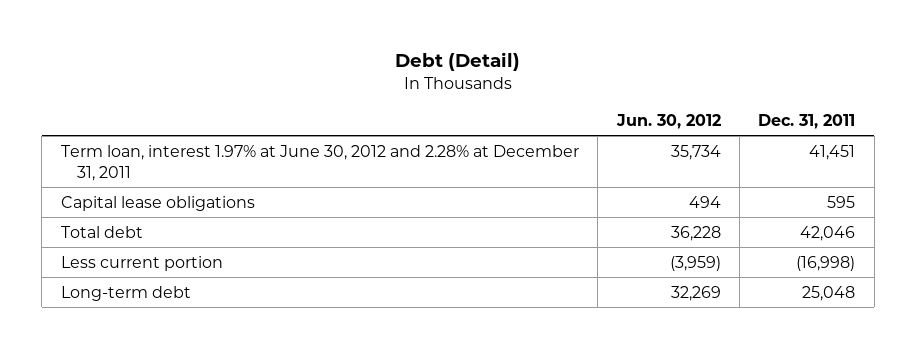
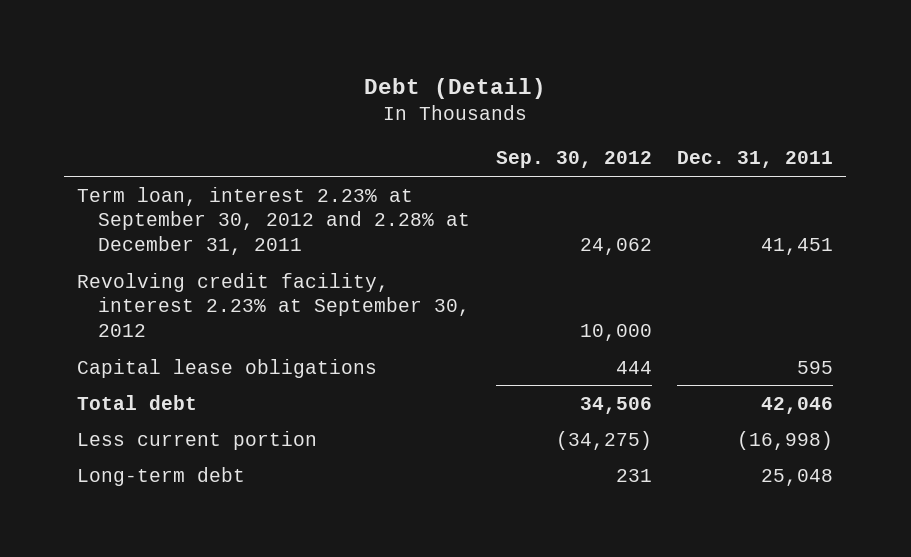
[615,113,721,129] Jun. 30, 2012 -> none
none -> [495,151,652,169] Sep. 30, 2012
[60,144,579,181] Term loan, interest 1.97% at June 30, 2012 and 2.28% at December 31, 2011 -> [77,186,470,256] Term loan, interest 2.23% at September 30, 2012 and 2.28% at December 31, 2011
none -> [77,272,470,338] Revolving credit facility, interest 2.23% at September 30, 2012

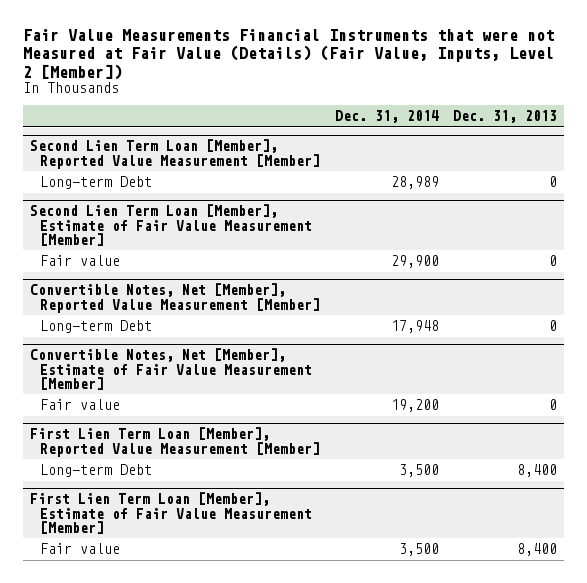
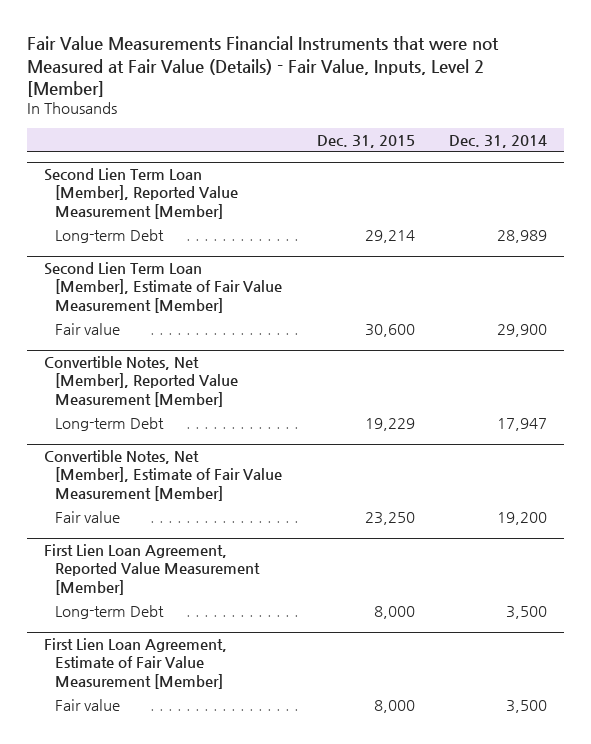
[22,29,554,80] Fair Value Measurements Financial Instruments that were not Measured at Fair Value (Details) (Fair Value, Inputs, Level 2 [Member]) -> [27,36,500,97] Fair Value Measurements Financial Instruments that were not Measured at Fair Value (Details) - Fair Value, Inputs, Level 2 [Member]
[453,110,558,124] Dec. 31, 2013 -> none
none -> [316,134,415,148] Dec. 31, 2015
[390,320,439,334] 17,948 -> [496,418,547,432] 17,947
[30,427,321,457] First Lien Term Loan [Member], Reported Value Measurement [Member] -> [44,544,261,595] First Lien Loan Agreement, Reported Value Measurement [Member]
[30,492,313,534] First Lien Term Loan [Member], Estimate of Fair Value Measurement [Member] -> [44,638,228,689] First Lien Loan Agreement, Estimate of Fair Value Measurement [Member]

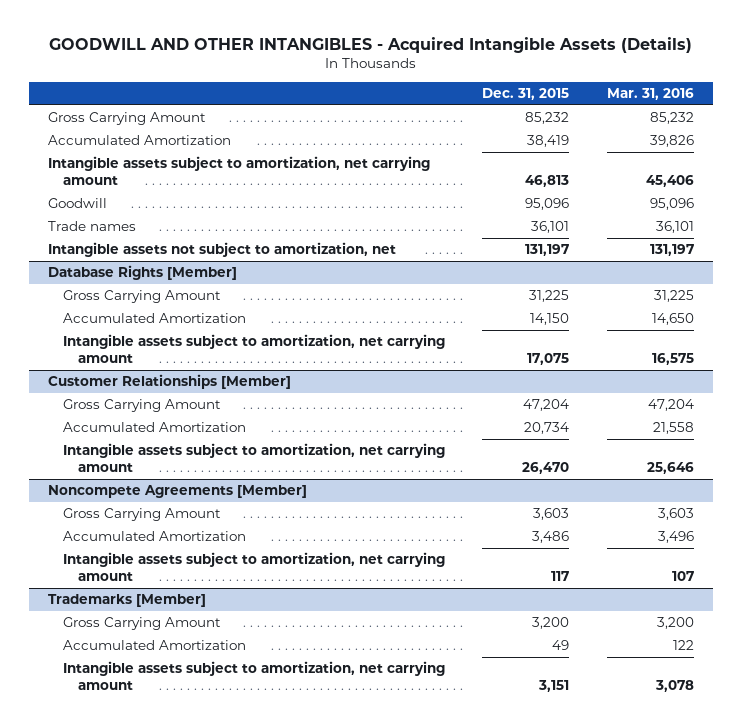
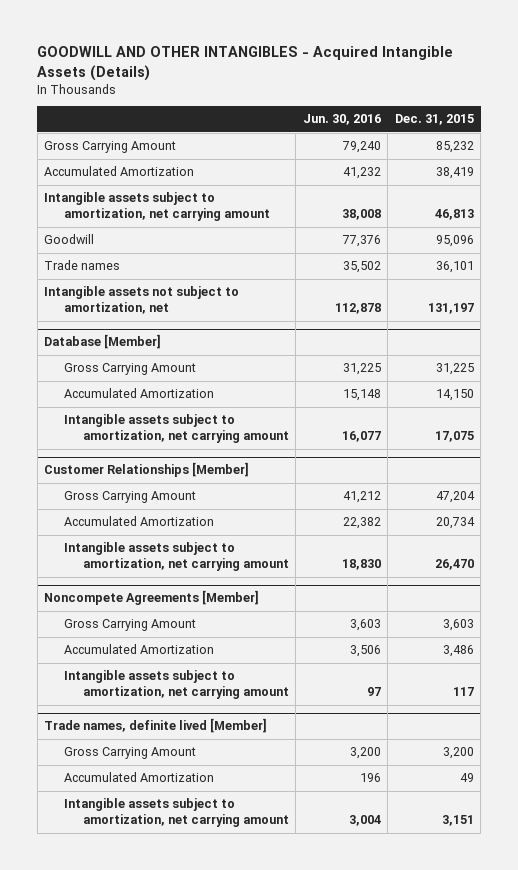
[607,88,695,101] Mar. 31, 2016 -> none
none -> [302,114,381,126] Jun. 30, 2016
[47,265,237,281] Database Rights [Member] -> [44,334,162,350] Database [Member]
[47,594,206,608] Trademarks [Member] -> [44,718,268,734] Trade names, definite lived [Member]

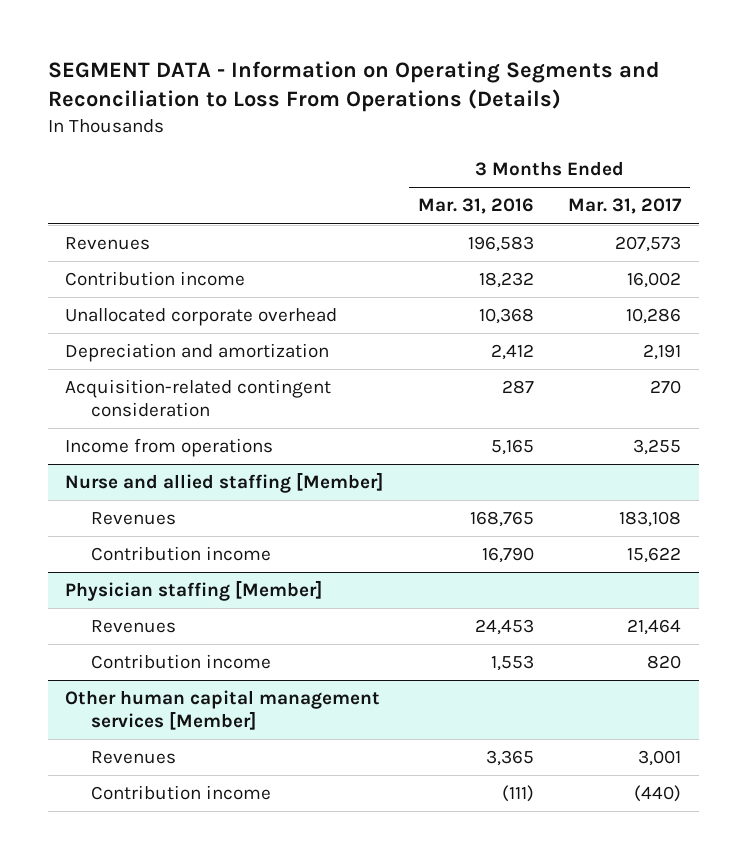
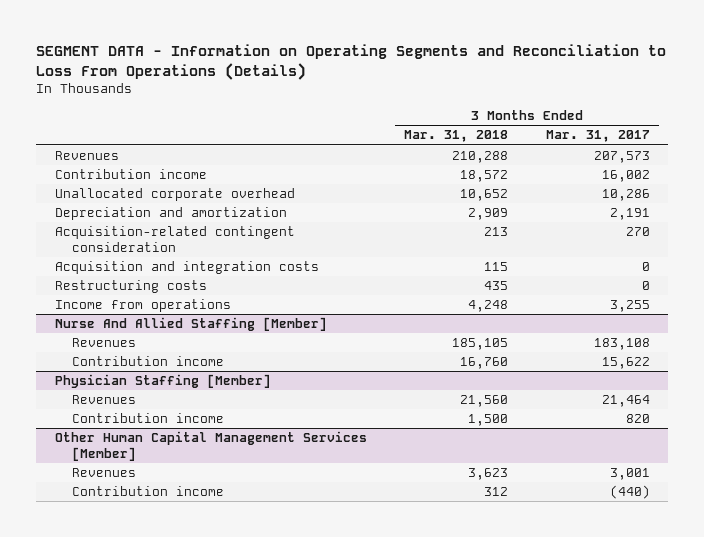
[417,198,534,215] Mar. 31, 2016 -> none
none -> [404,130,509,143] Mar. 31, 2018
none -> [54,261,319,275] Acquisition and integration costs
none -> [54,280,207,294] Restructuring costs
[65,472,384,494] Nurse and allied staffing [Member] -> [54,317,327,332] Nurse And Allied Staffing [Member]
[65,580,323,602] Physician staffing [Member] -> [54,374,271,389] Physician Staffing [Member]
[65,690,381,730] Other human capital management services [Member] -> [54,431,367,461] Other Human Capital Management Services [Member]

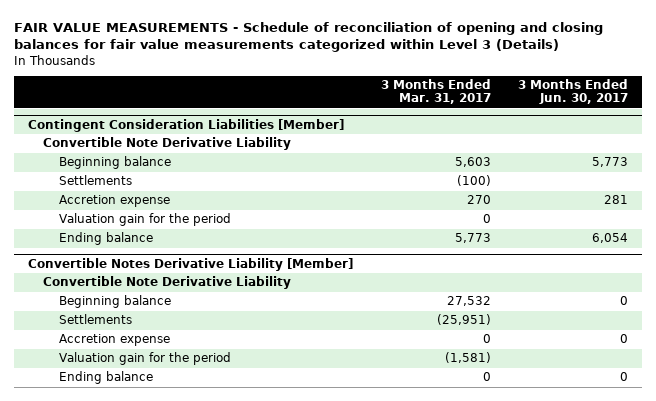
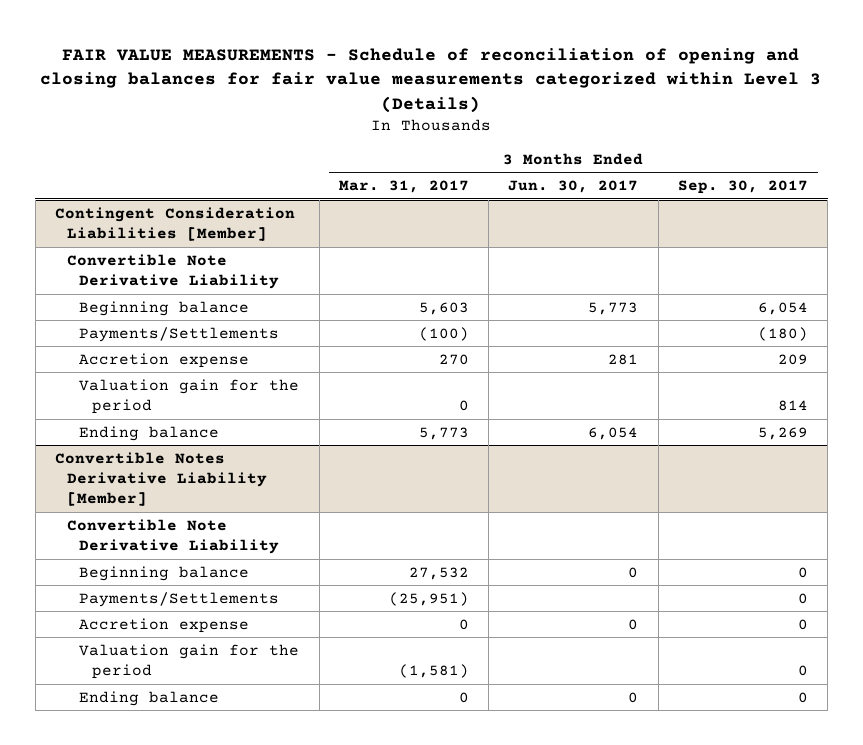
none -> [677,180,808,195] Sep. 30, 2017
[58,175,132,186] Settlements -> [79,326,280,342] Payments/Settlements
[58,314,132,325] Settlements -> [79,591,280,607] Payments/Settlements

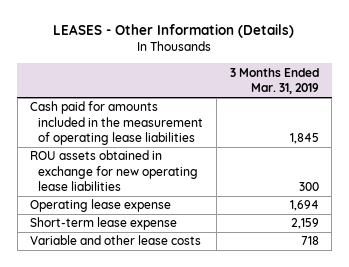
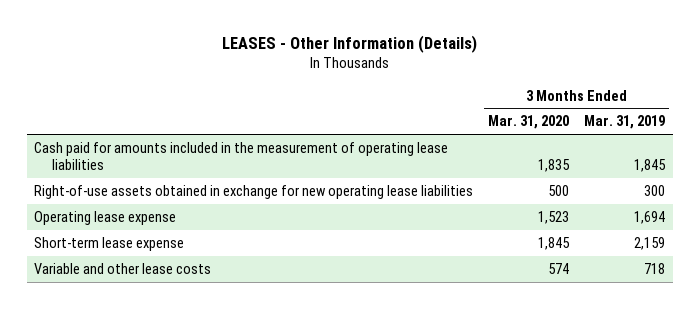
none -> [488,115,570,130] Mar. 31, 2020
[30,150,199,192] ROU assets obtained in exchange for new operating lease liabilities -> [34,184,474,199] Right-of-use assets obtained in exchange for new operating lease liabilities

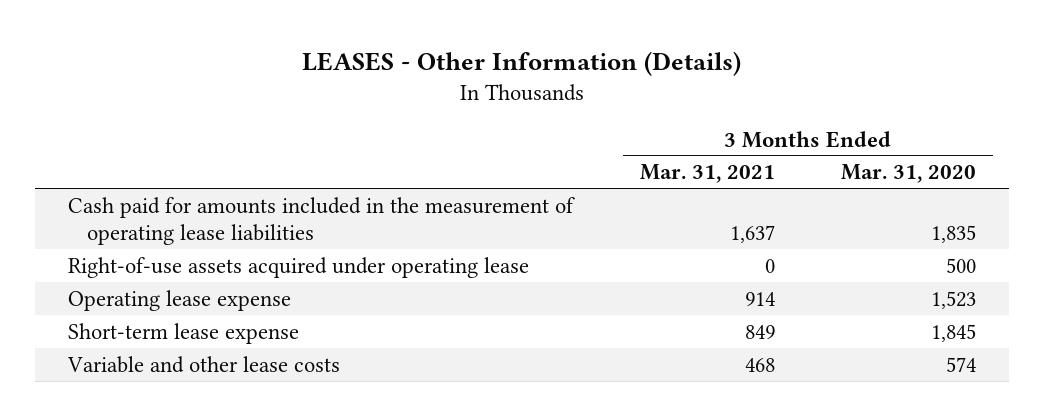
[584,115,666,130] Mar. 31, 2019 -> none
none -> [639,164,775,184] Mar. 31, 2021
[34,184,474,199] Right-of-use assets obtained in exchange for new operating lease liabilities -> [68,256,530,278] Right-of-use assets acquired under operating lease

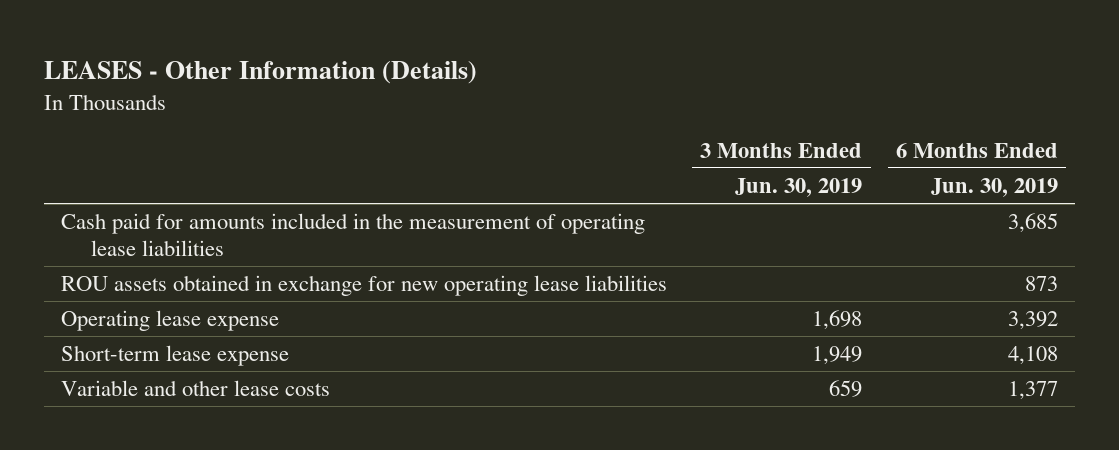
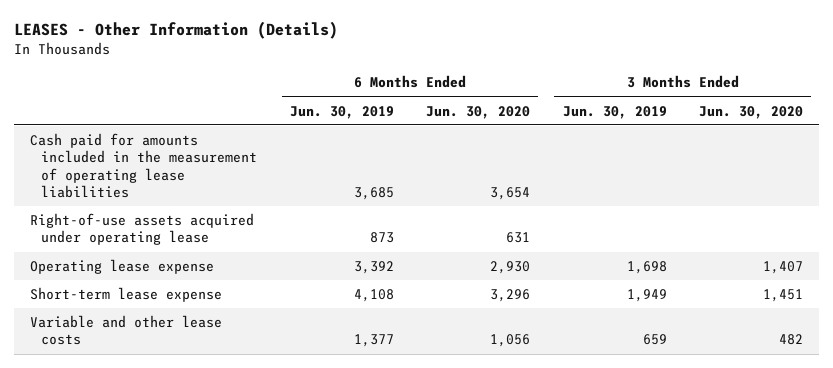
none -> [426,105,531,119] Jun. 30, 2020
none -> [698,105,803,119] Jun. 30, 2020
[60,275,667,297] ROU assets obtained in exchange for new operating lease liabilities -> [29,213,254,246] Right-of-use assets acquired under operating lease

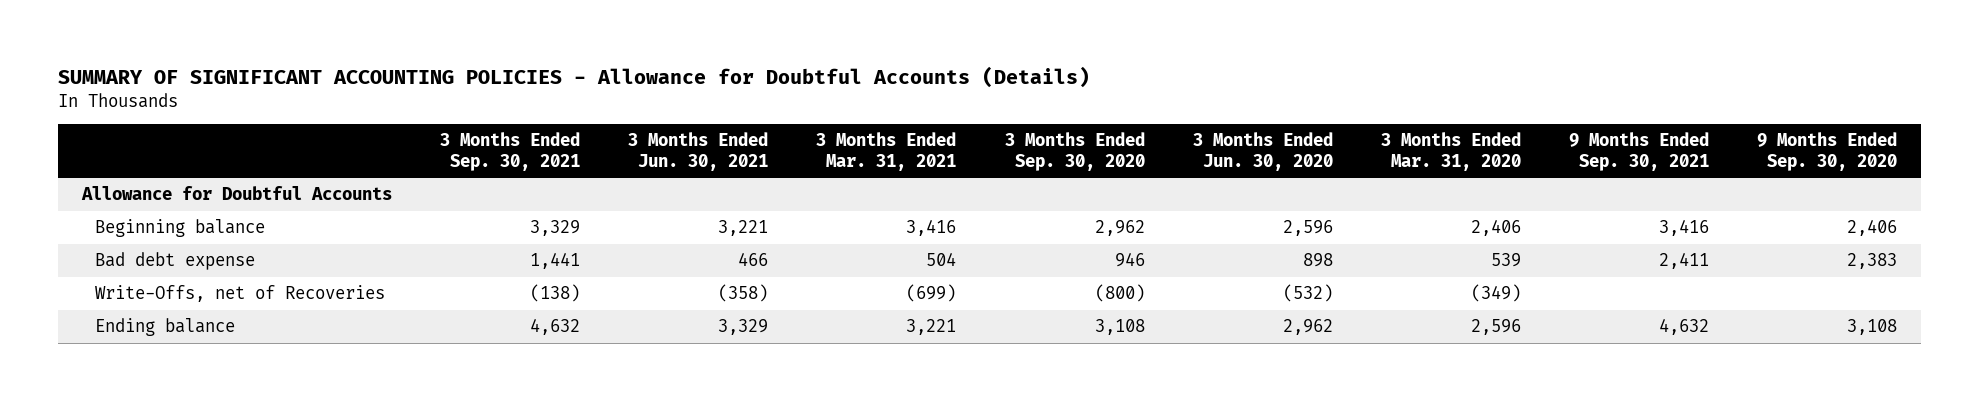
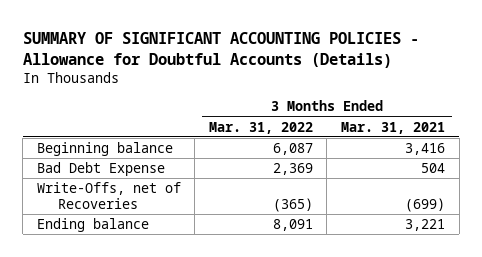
[440,131,581,171] 3 Months Ended Sep. 30, 2021 -> none
[628,131,769,171] 3 Months Ended Jun. 30, 2021 -> none
[1004,131,1145,171] 3 Months Ended Sep. 30, 2020 -> none
[1192,131,1333,171] 3 Months Ended Jun. 30, 2020 -> none
[1380,131,1521,171] 3 Months Ended Mar. 31, 2020 -> none
[1569,131,1710,171] 9 Months Ended Sep. 30, 2021 -> none
[1757,131,1898,171] 9 Months Ended Sep. 30, 2020 -> none
none -> [208,121,313,134] Mar. 31, 2022
[80,186,392,201] Allowance for Doubtful Accounts -> none
[95,252,256,271] Bad debt expense -> [36,161,165,176] Bad Debt Expense

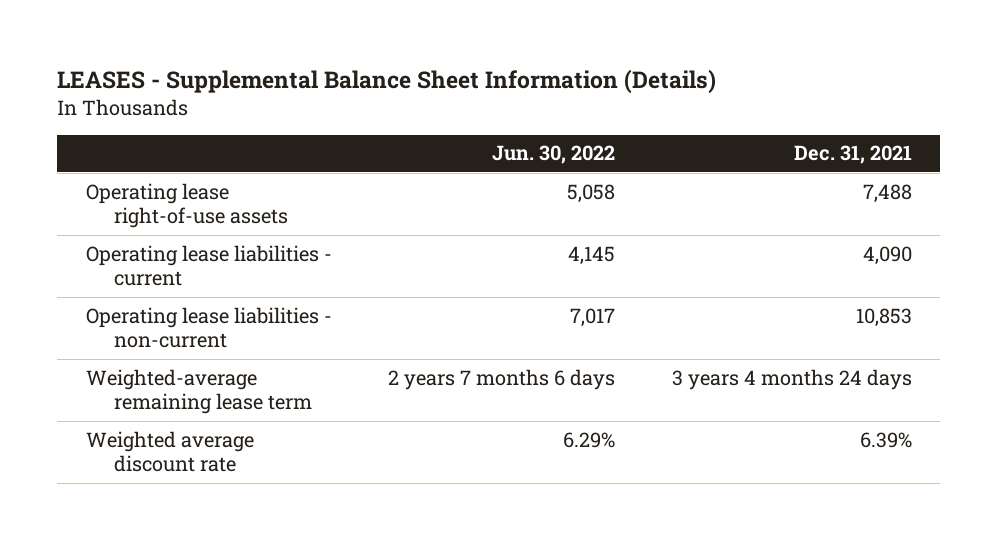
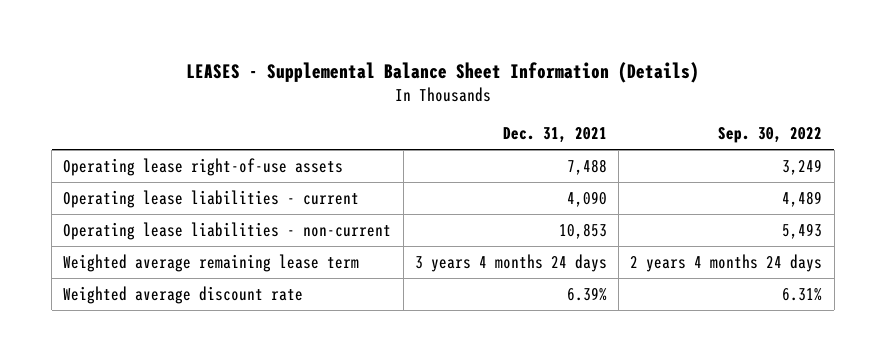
[492,145,616,165] Jun. 30, 2022 -> none
none -> [718,127,823,144] Sep. 30, 2022
[85,368,312,415] Weighted-average remaining lease term -> [63,253,360,272] Weighted average remaining lease term

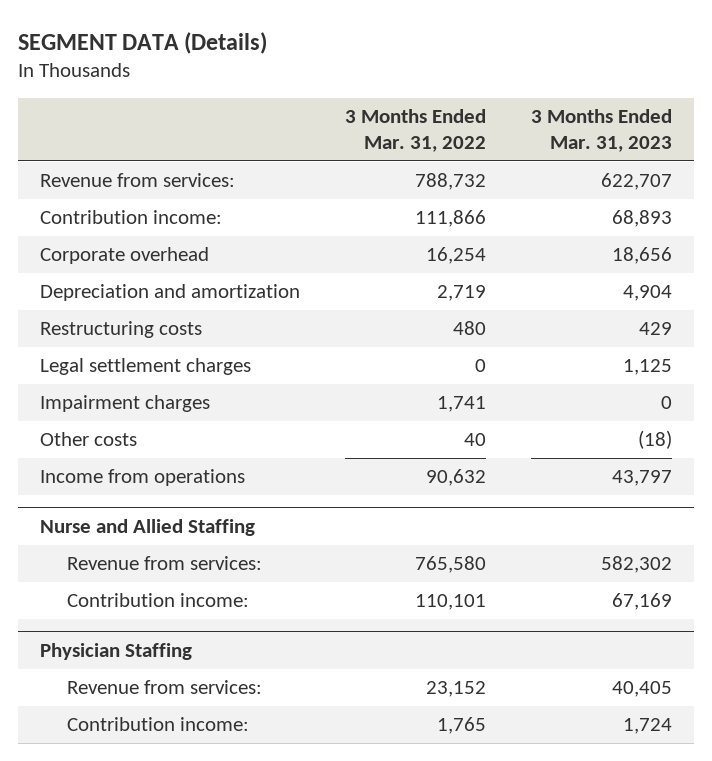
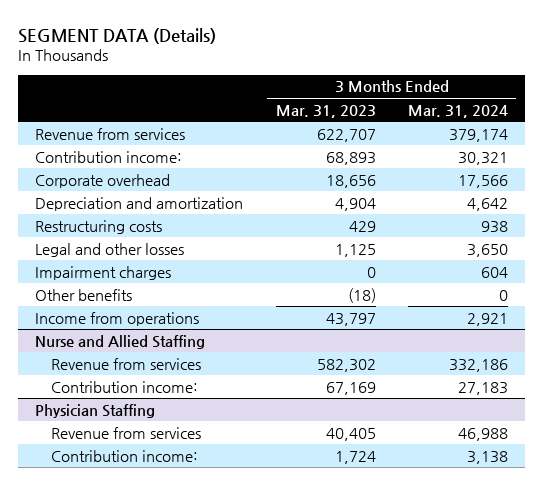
[345,108,487,152] 3 Months Ended Mar. 31, 2022 -> none
none -> [408,104,509,118] Mar. 31, 2024
[40,173,236,188] Revenue from services: -> [34,127,185,140] Revenue from services
[40,358,252,376] Legal settlement charges -> [34,242,184,257] Legal and other losses
[40,432,138,447] Other costs -> [34,288,132,301] Other benefits
[67,556,263,571] Revenue from services: -> [51,357,202,370] Revenue from services
[67,680,263,695] Revenue from services: -> [51,426,202,439] Revenue from services

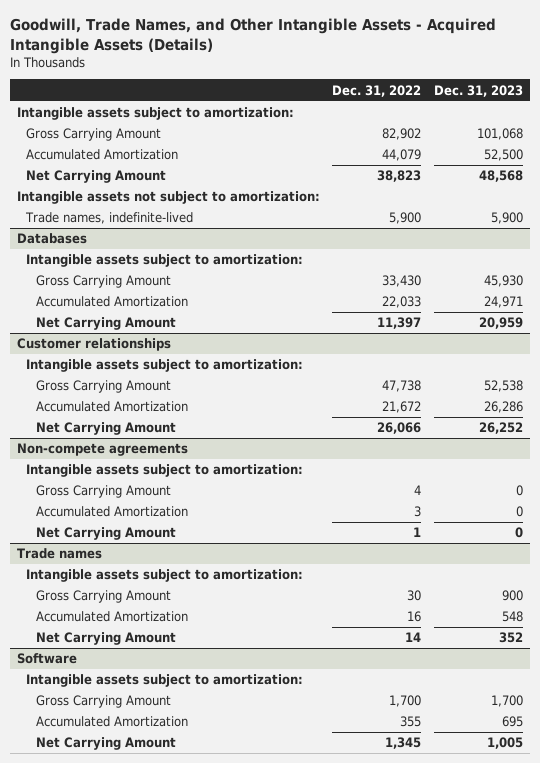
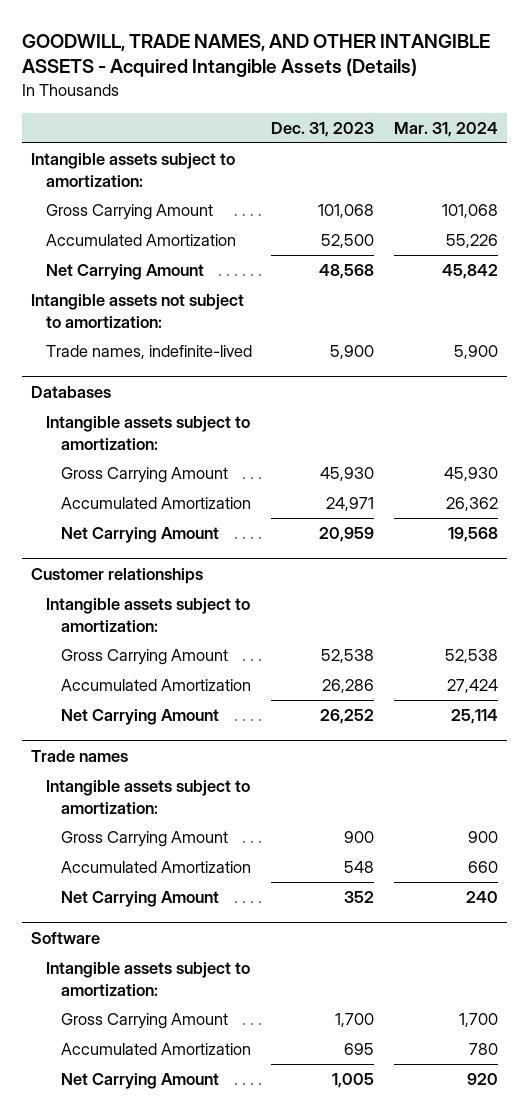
[10,17,497,54] Goodwill, Trade Names, and Other Intangible Assets - Acquired Intangible Assets (Details) -> [21,33,490,78] GOODWILL, TRADE NAMES, AND OTHER INTANGIBLE ASSETS - Acquired Intangible Assets (Details)
[332,84,422,97] Dec. 31, 2022 -> none
none -> [393,121,498,137] Mar. 31, 2024
[16,443,188,457] Non-compete agreements -> none
[26,464,304,478] Intangible assets subject to amortization: -> none
[36,485,172,499] Gross Carrying Amount -> none
[36,506,189,518] Accumulated Amortization -> none
[36,527,177,541] Net Carrying Amount -> none

